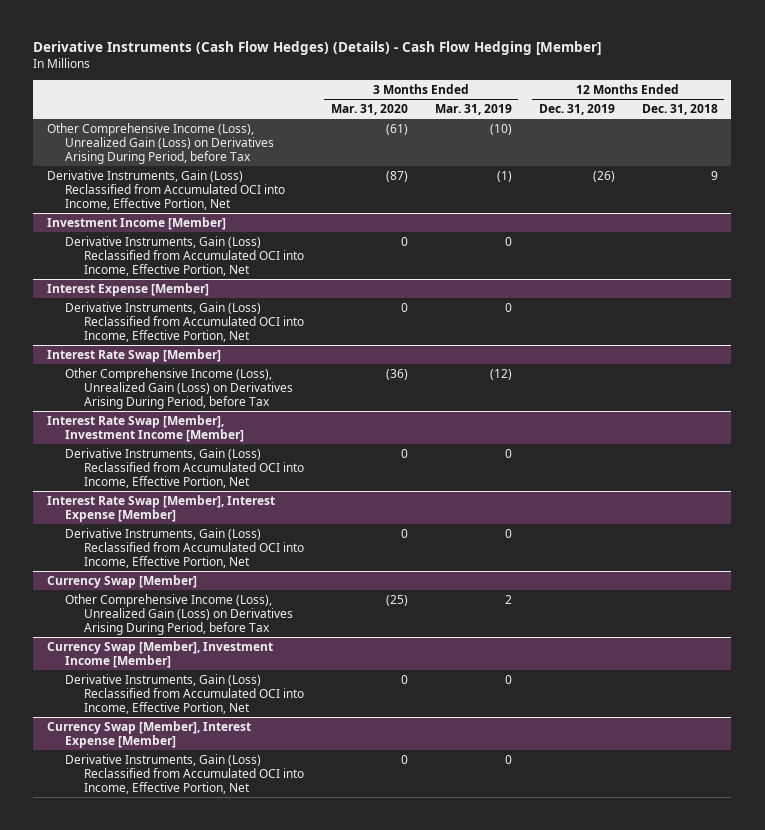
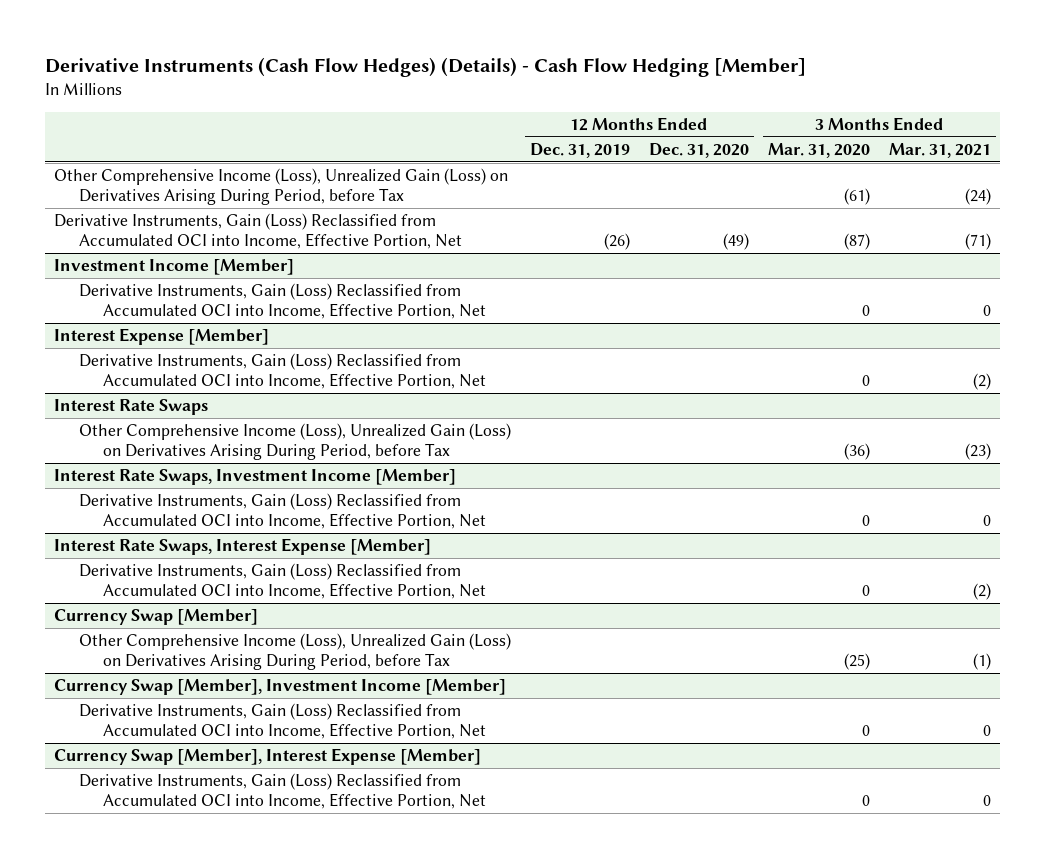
[434,104,512,116] Mar. 31, 2019 -> none
[641,104,718,116] Dec. 31, 2018 -> none
none -> [648,142,749,158] Dec. 31, 2020
none -> [888,142,991,158] Mar. 31, 2021
[46,348,221,362] Interest Rate Swap [Member] -> [54,398,209,415] Interest Rate Swaps
[46,414,245,442] Interest Rate Swap [Member], Investment Income [Member] -> [54,468,457,485] Interest Rate Swaps, Investment Income [Member]
[46,494,275,522] Interest Rate Swap [Member], Interest Expense [Member] -> [54,537,432,555] Interest Rate Swaps, Interest Expense [Member]

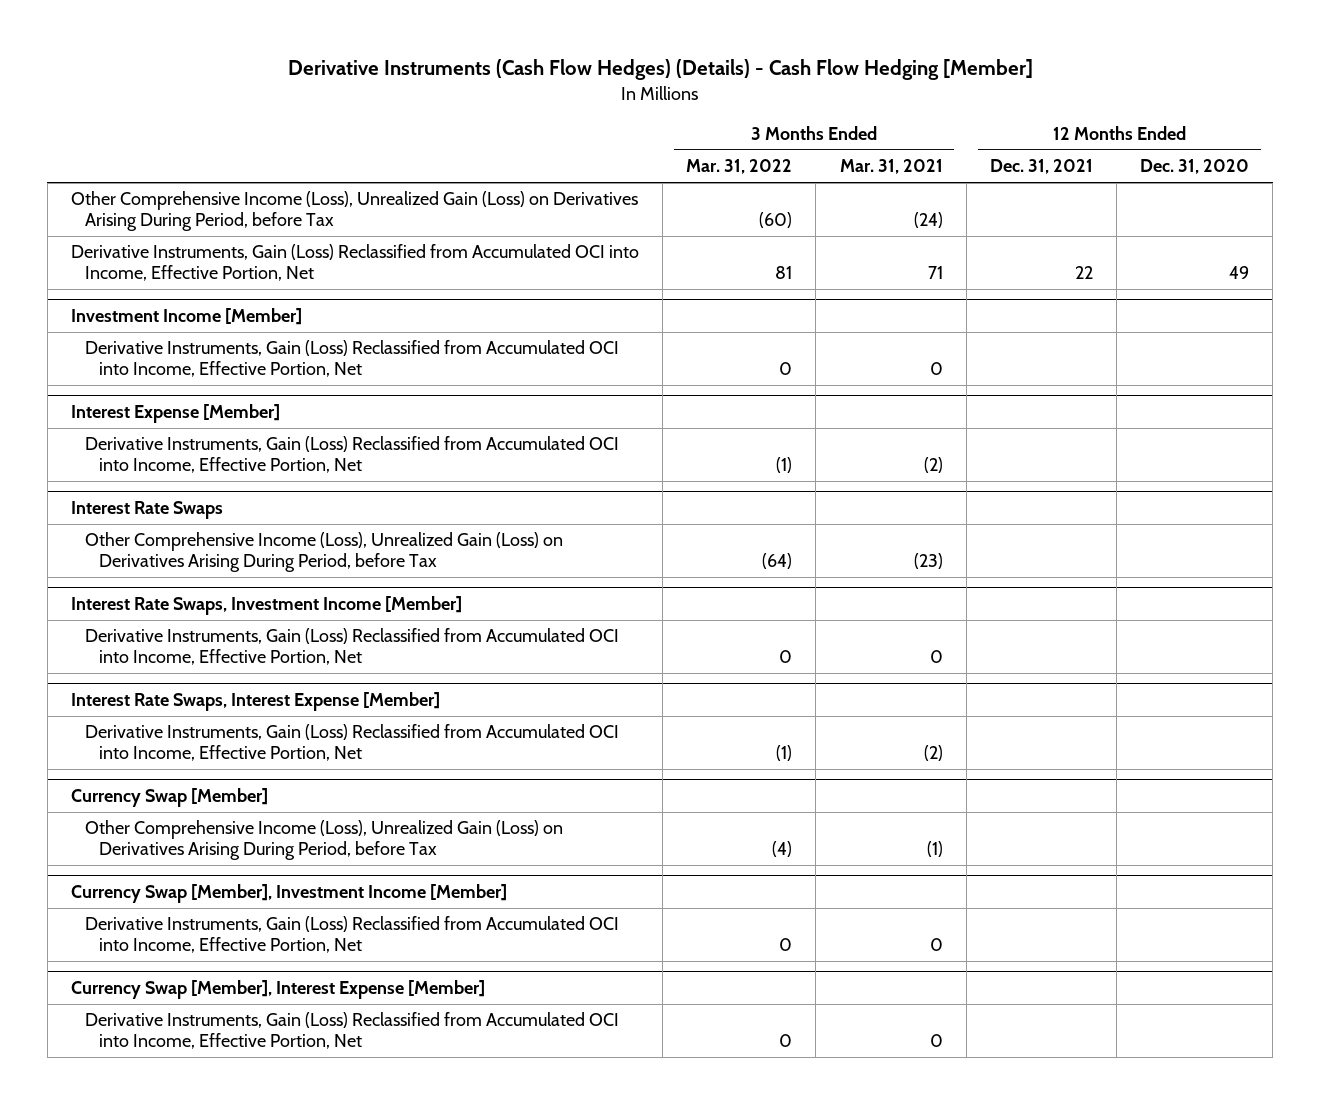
[529,142,630,158] Dec. 31, 2019 -> none
[767,142,870,158] Mar. 31, 2020 -> none
none -> [686,159,793,175] Mar. 31, 2022
none -> [989,159,1093,175] Dec. 31, 2021
[722,233,749,251] (49) -> [1229,266,1250,280] 49
[964,233,991,251] (71) -> [927,266,943,280] 71

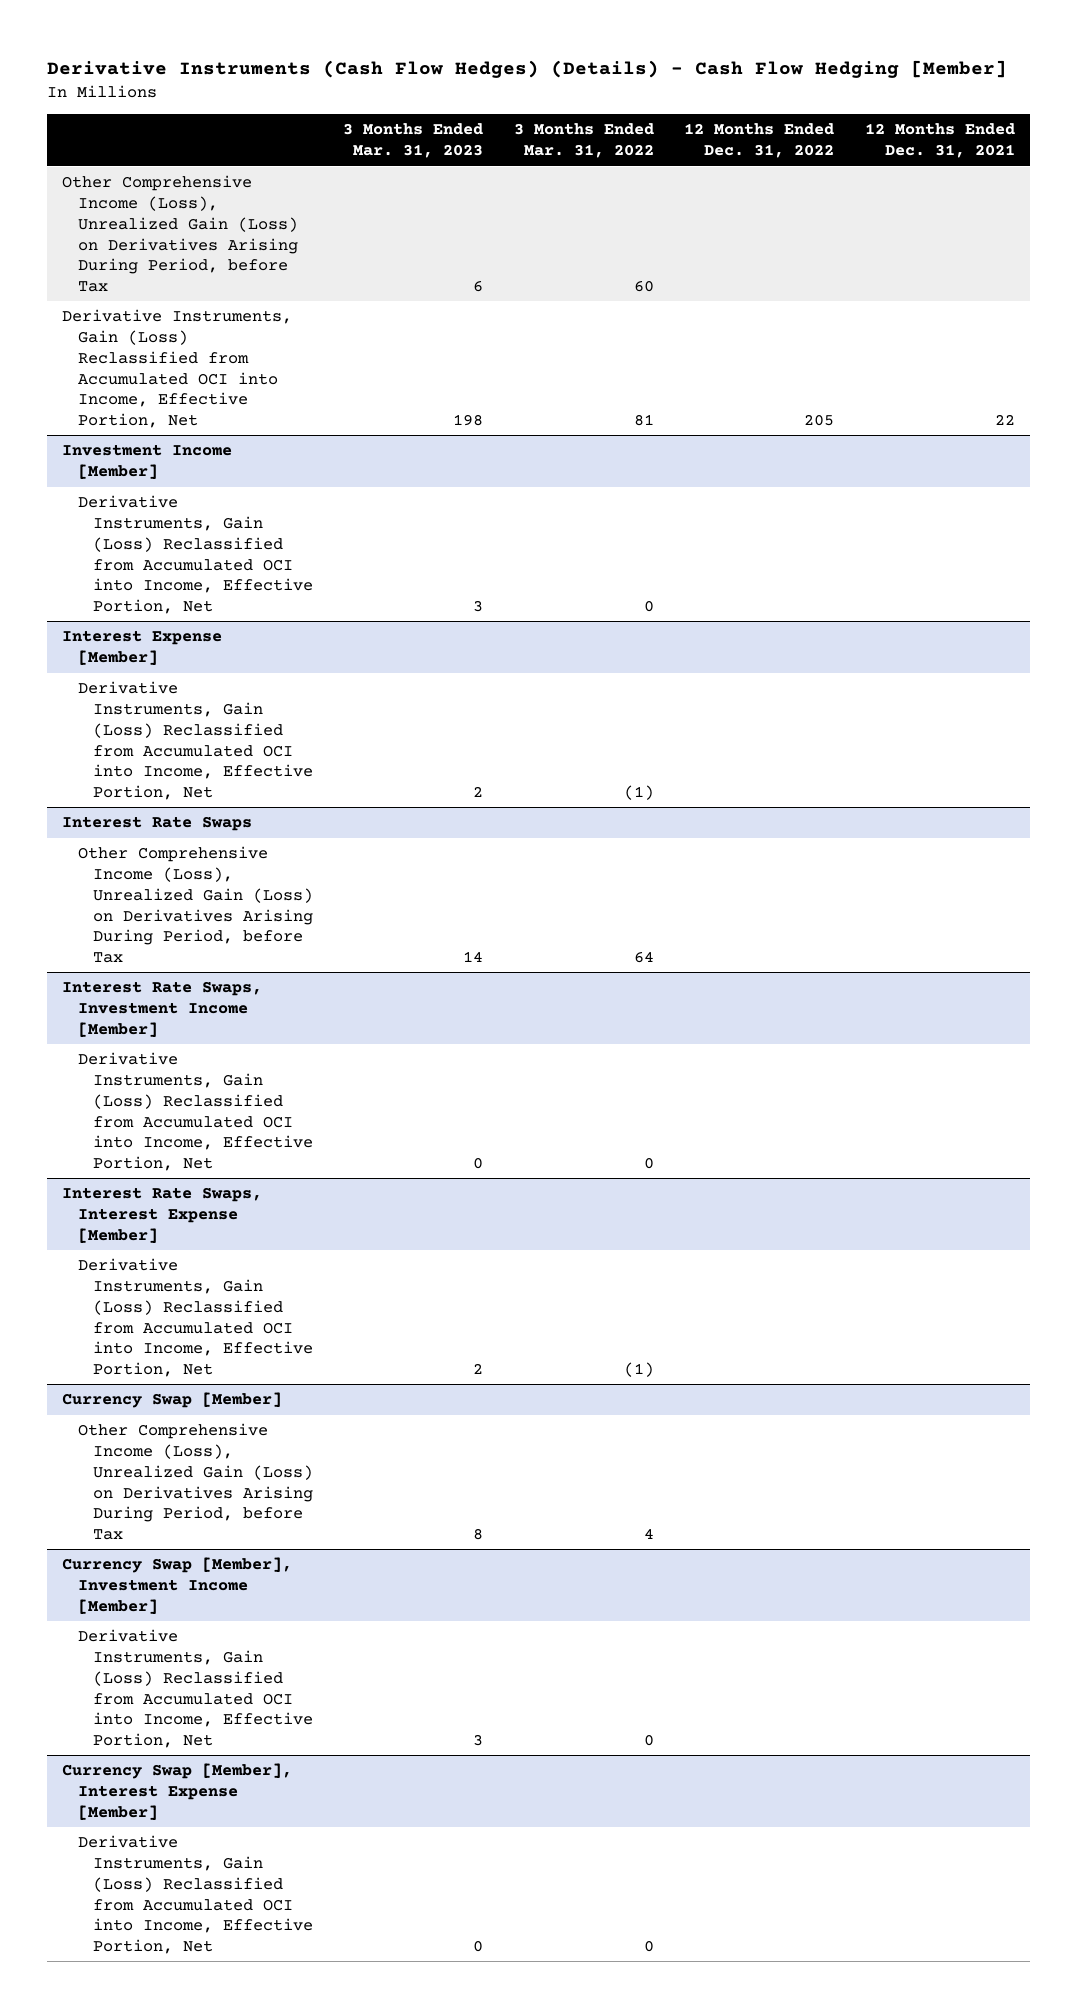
[839,159,943,175] Mar. 31, 2021 -> none
[1140,159,1250,175] Dec. 31, 2020 -> none
none -> [343,123,484,159] 3 Months Ended Mar. 31, 2023
none -> [684,123,835,159] 12 Months Ended Dec. 31, 2022
[759,212,793,229] (60) -> [633,280,654,293] 60
[762,553,793,570] (64) -> [633,951,654,964] 64
[772,841,793,858] (4) -> [643,1528,654,1540] 4

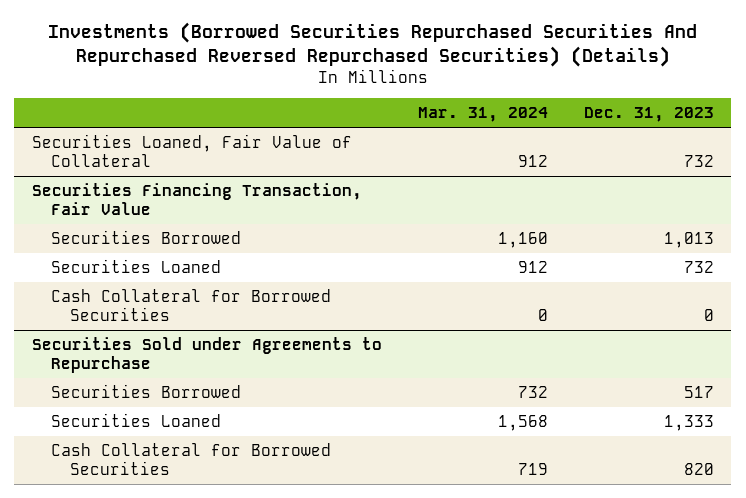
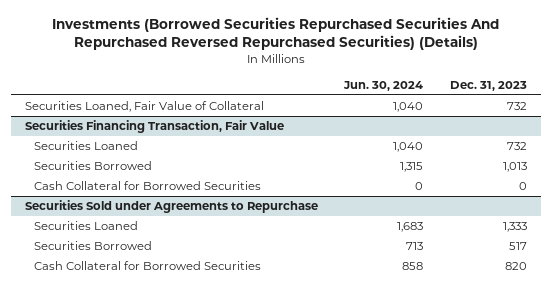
[417,107,548,123] Mar. 31, 2024 -> none
none -> [343,80,424,91] Jun. 30, 2024
[51,229,242,244] Securities Borrowed -> [33,160,152,170] Securities Borrowed
[51,383,242,398] Securities Borrowed -> [33,240,152,250] Securities Borrowed

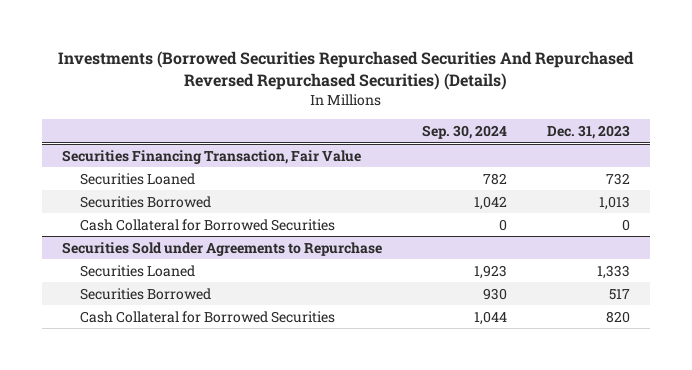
[343,80,424,91] Jun. 30, 2024 -> none
none -> [422,124,508,139] Sep. 30, 2024
[24,100,264,112] Securities Loaned, Fair Value of Collateral -> none

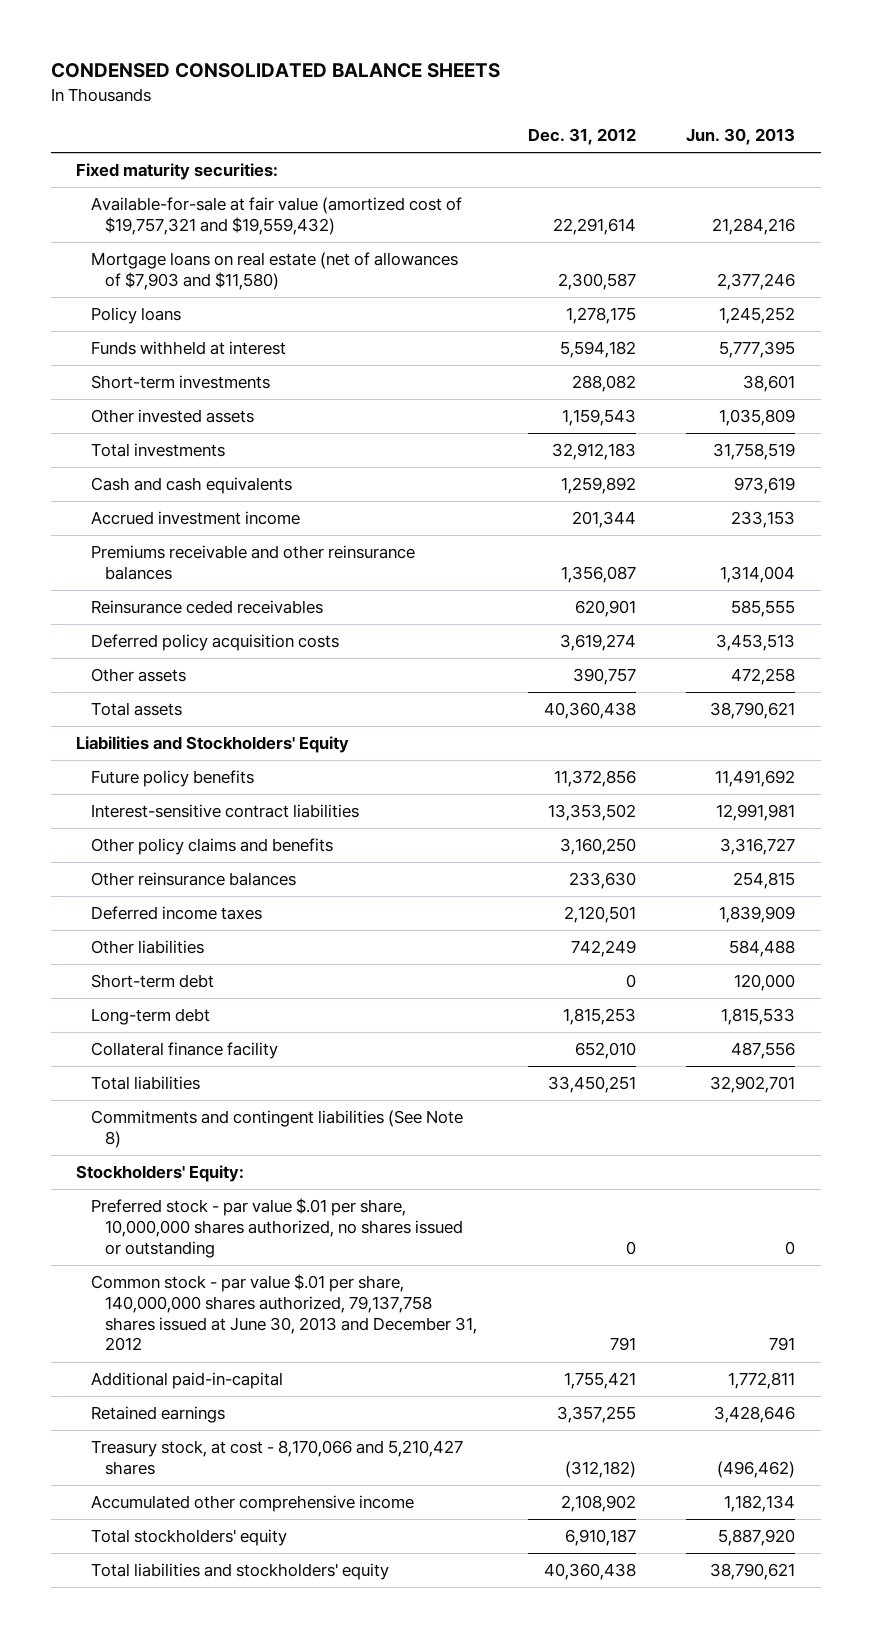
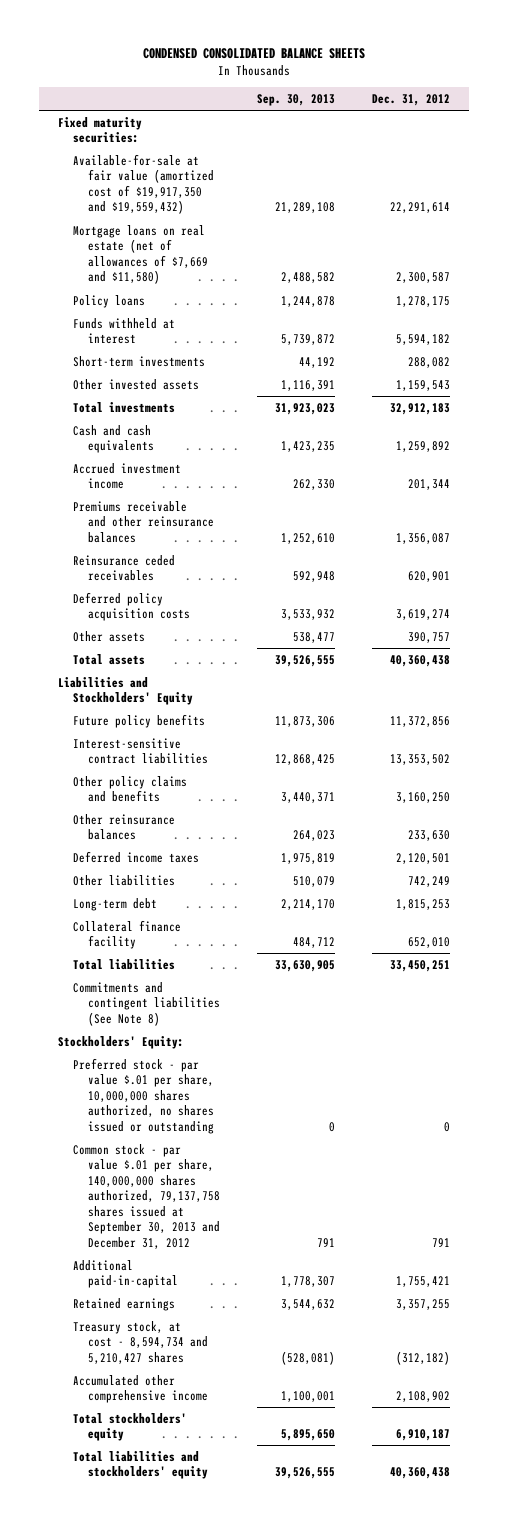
[686,127,796,145] Jun. 30, 2013 -> none
none -> [257,94,336,107] Sep. 30, 2013
[90,197,462,236] Available-for-sale at fair value (amortized cost of $19,757,321 and $19,559,432) -> [72,153,215,215] Available-for-sale at fair value (amortized cost of $19,917,350 and $19,559,432)
[90,252,458,291] Mortgage loans on real estate (net of allowances of $7,903 and $11,580) -> [72,224,209,285] Mortgage loans on real estate (net of allowances of $7,669 and $11,580)
[90,974,214,989] Short-term debt -> none
[90,1274,478,1352] Common stock - par value $.01 per share, 140,000,000 shares authorized, 79,137,758 shares issued at June 30, 2013 and December 31, 2012 -> [72,1143,221,1249] Common stock - par value $.01 per share, 140,000,000 shares authorized, 79,137,758 shares issued at September 30, 2013 and December 31, 2012
[90,1440,463,1476] Treasury stock, at cost - 8,170,066 and 5,210,427 shares -> [72,1320,209,1364] Treasury stock, at cost - 8,594,734 and 5,210,427 shares

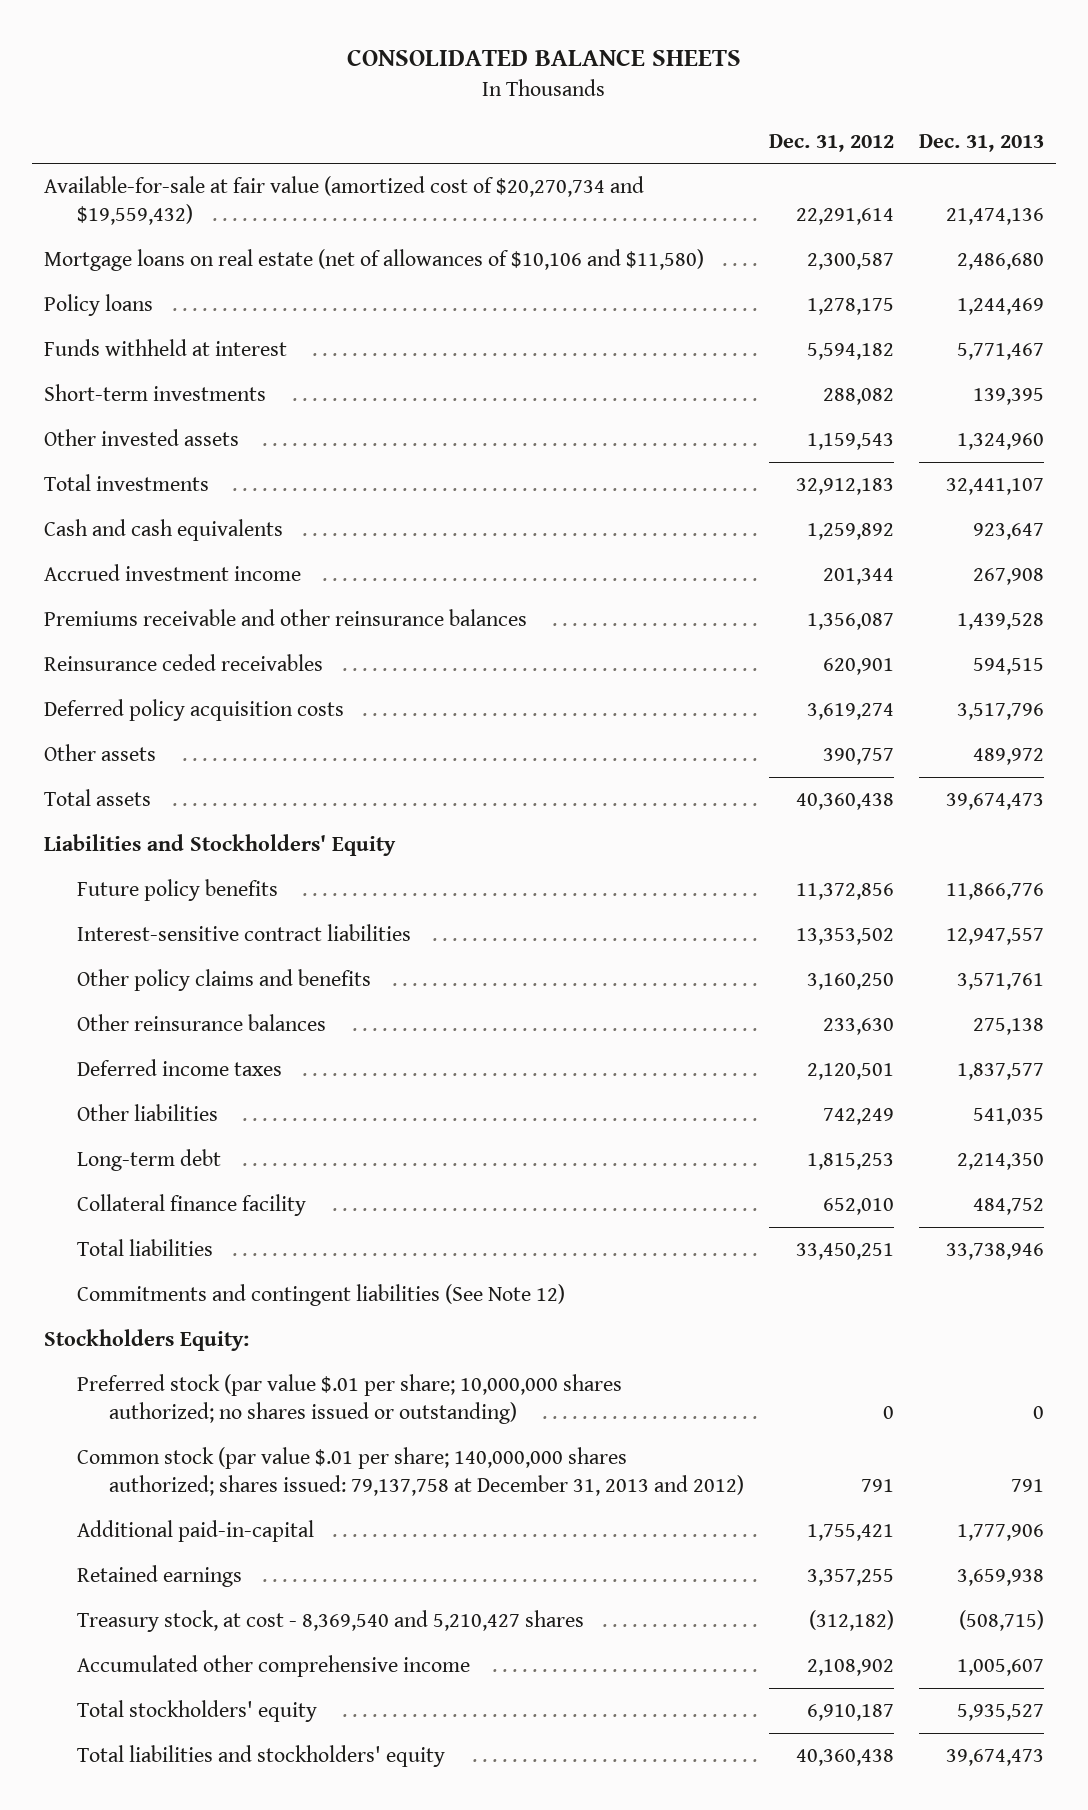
[142,48,365,60] CONDENSED CONSOLIDATED BALANCE SHEETS -> [346,49,741,67] CONSOLIDATED BALANCE SHEETS
[257,94,336,107] Sep. 30, 2013 -> none
none -> [918,133,1044,152] Dec. 31, 2013
[57,116,142,144] Fixed maturity securities: -> none
[72,153,215,215] Available-for-sale at fair value (amortized cost of $19,917,350 and $19,559,432) -> [44,176,645,226] Available-for-sale at fair value (amortized cost of $20,270,734 and $19,559,432)
[72,224,209,285] Mortgage loans on real estate (net of allowances of $7,669 and $11,580) -> [44,249,705,272] Mortgage loans on real estate (net of allowances of $10,106 and $11,580)
[72,981,221,1026] Commitments and contingent liabilities (See Note 8) -> [76,1284,565,1307] Commitments and contingent liabilities (See Note 12)
[57,1035,184,1049] Stockholders' Equity: -> [44,1329,250,1352] Stockholders Equity:
[72,1057,215,1134] Preferred stock - par value $.01 per share, 10,000,000 shares authorized, no shares issued or outstanding -> [76,1374,622,1425] Preferred stock (par value $.01 per share; 10,000,000 shares authorized; no shares issued or outstanding)
[72,1143,221,1249] Common stock - par value $.01 per share, 140,000,000 shares authorized, 79,137,758 shares issued at September 30, 2013 and December 31, 2012 -> [76,1447,745,1497] Common stock (par value $.01 per share; 140,000,000 shares authorized; shares issued: 79,137,758 at December 31, 2013 and 2012)
[72,1320,209,1364] Treasury stock, at cost - 8,594,734 and 5,210,427 shares -> [76,1610,584,1633] Treasury stock, at cost - 8,369,540 and 5,210,427 shares

